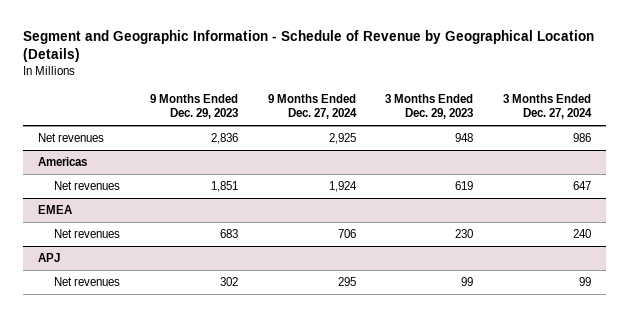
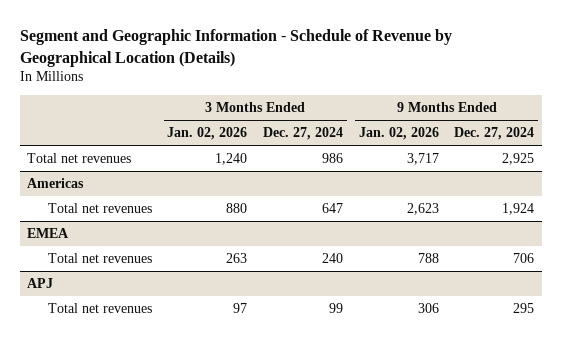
[149,93,238,120] 9 Months Ended Dec. 29, 2023 -> none
[385,93,474,120] 3 Months Ended Dec. 29, 2023 -> none
none -> [167,127,248,141] Jan. 02, 2026
none -> [358,127,439,141] Jan. 02, 2026
[38,132,105,142] Net revenues -> [27,152,132,163] Total net revenues
[53,180,120,190] Net revenues -> [47,202,152,213] Total net revenues
[53,228,120,238] Net revenues -> [47,252,152,263] Total net revenues
[53,276,120,286] Net revenues -> [47,302,152,313] Total net revenues

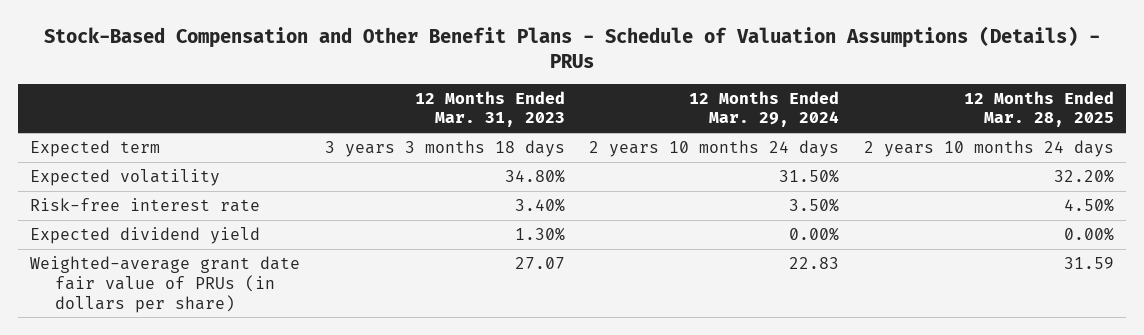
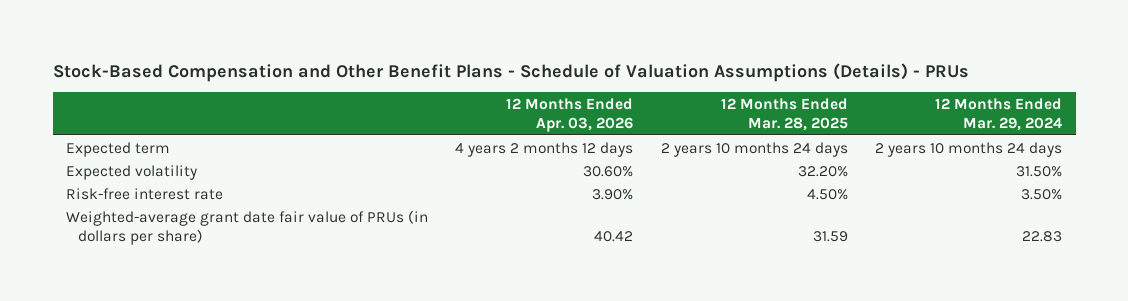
[414,90,565,128] 12 Months Ended Mar. 31, 2023 -> none
none -> [506,97,634,132] 12 Months Ended Apr. 03, 2026
[29,226,260,244] Expected dividend yield -> none

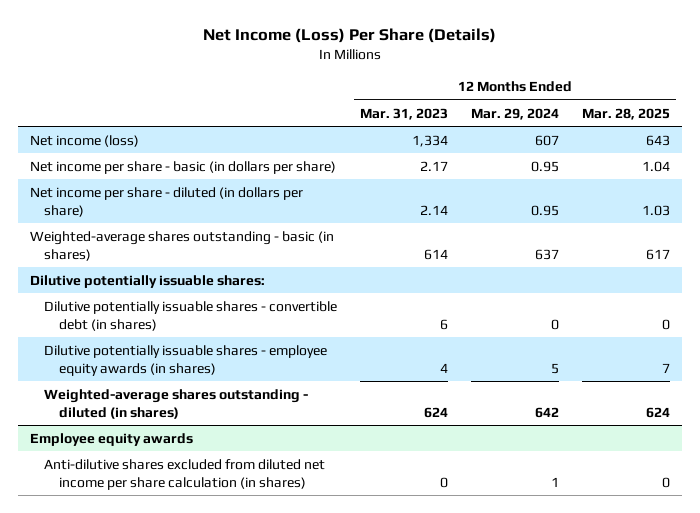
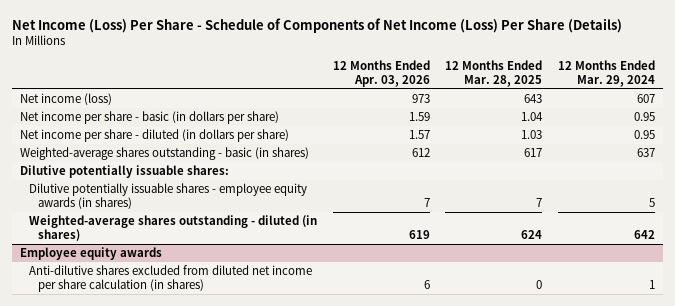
[203,28,497,44] Net Income (Loss) Per Share (Details) -> [11,17,622,33] Net Income (Loss) Per Share - Schedule of Components of Net Income (Loss) Per Share (Details)
[360,107,449,120] Mar. 31, 2023 -> none
none -> [332,59,430,88] 12 Months Ended Apr. 03, 2026
[44,300,338,331] Dilutive potentially issuable shares - convertible debt (in shares) -> none

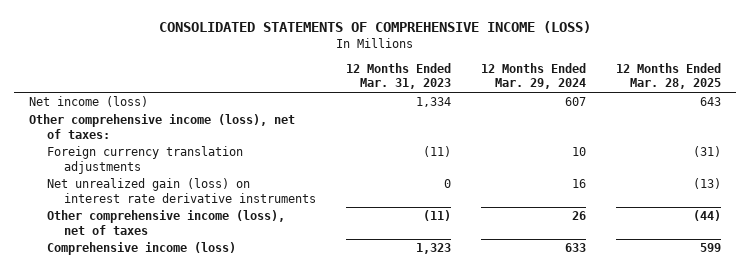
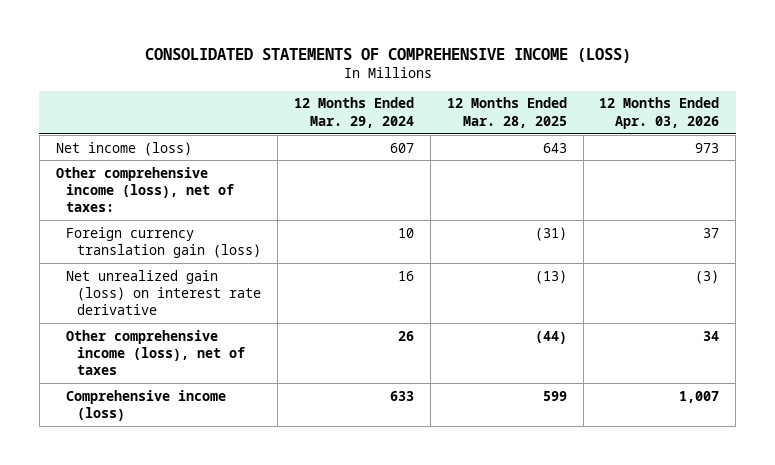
[346,62,452,90] 12 Months Ended Mar. 31, 2023 -> none
none -> [599,97,720,129] 12 Months Ended Apr. 03, 2026
[46,146,243,174] Foreign currency translation adjustments -> [66,226,261,258] Foreign currency translation gain (loss)
[46,178,317,203] Net unrealized gain (loss) on interest rate derivative instruments -> [66,269,261,315] Net unrealized gain (loss) on interest rate derivative

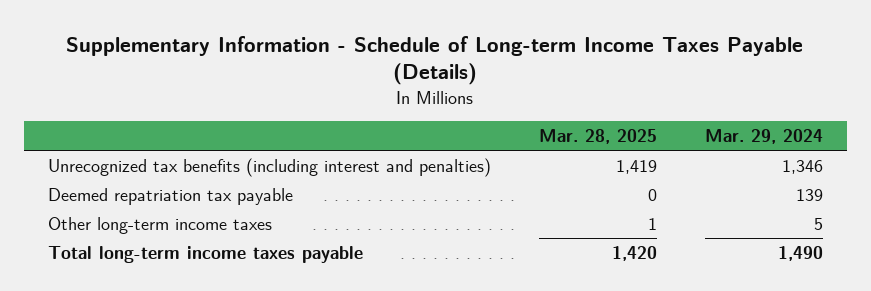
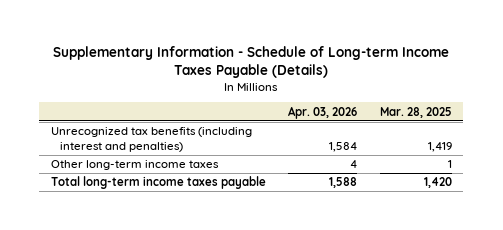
[704,129,823,145] Mar. 29, 2024 -> none
none -> [288,105,358,119] Apr. 03, 2026
[47,187,293,205] Deemed repatriation tax payable -> none

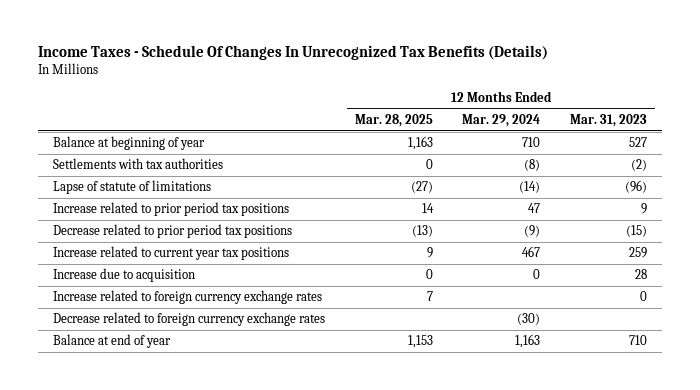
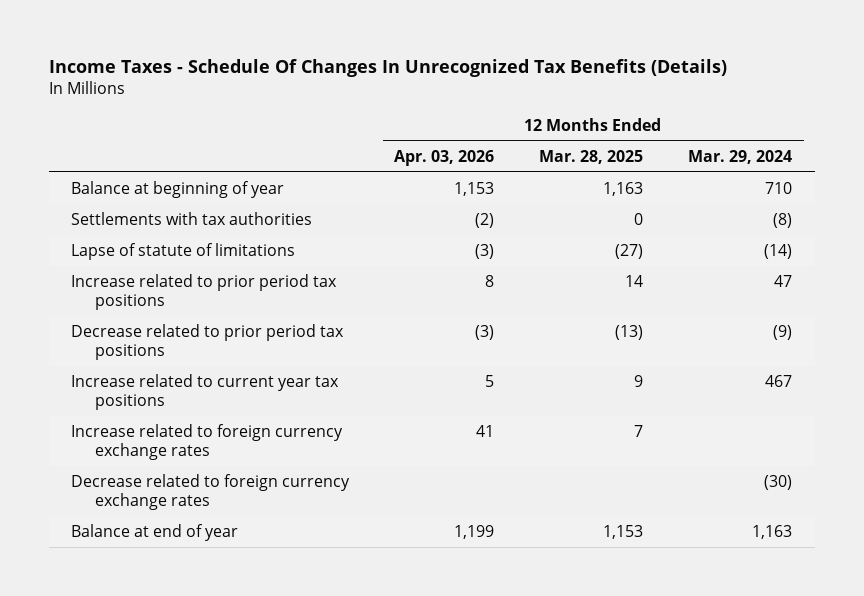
[570,114,648,128] Mar. 31, 2023 -> none
none -> [394,149,495,166] Apr. 03, 2026
[52,268,195,283] Increase due to acquisition -> none

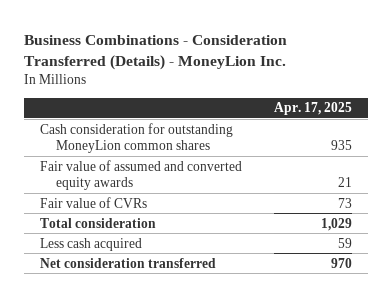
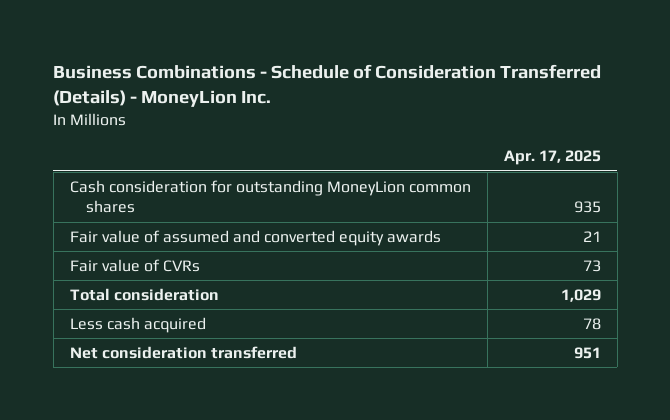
[23,34,287,70] Business Combinations - Consideration Transferred (Details) - MoneyLion Inc. -> [53,64,602,108] Business Combinations - Schedule of Consideration Transferred (Details) - MoneyLion Inc.
[338,237,353,248] 59 -> [582,317,601,330] 78
[331,257,353,268] 970 -> [573,346,601,359] 951

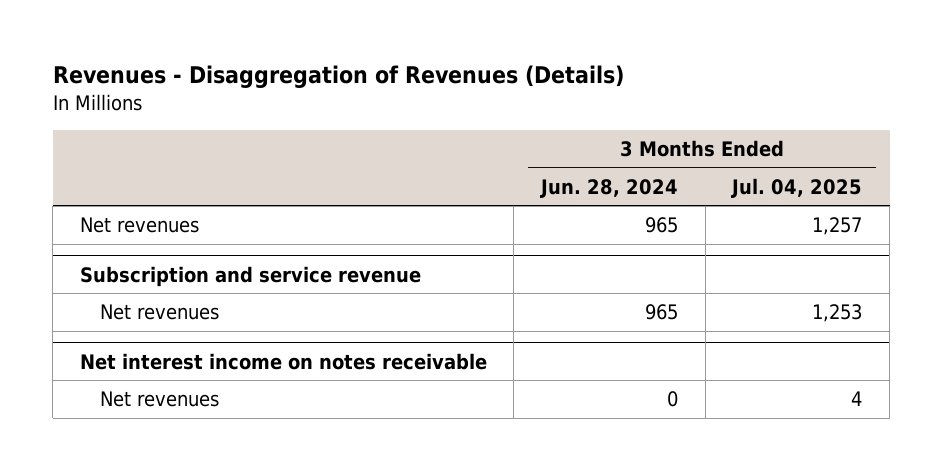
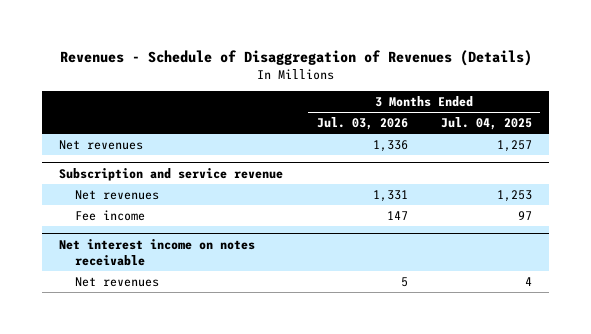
[52,65,624,89] Revenues - Disaggregation of Revenues (Details) -> [59,49,532,66] Revenues - Schedule of Disaggregation of Revenues (Details)
[540,178,679,198] Jun. 28, 2024 -> none
none -> [316,117,408,131] Jul. 03, 2026
none -> [74,209,145,221] Fee income

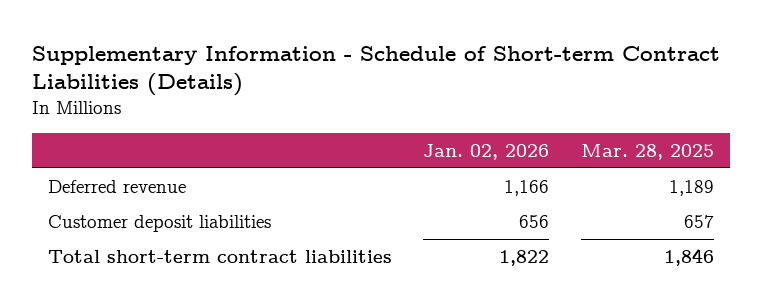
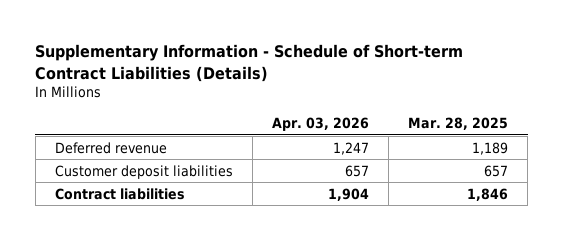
[423,143,550,160] Jan. 02, 2026 -> none
none -> [272,116,370,131] Apr. 03, 2026
[47,249,392,263] Total short-term contract liabilities -> [55,187,186,200] Contract liabilities

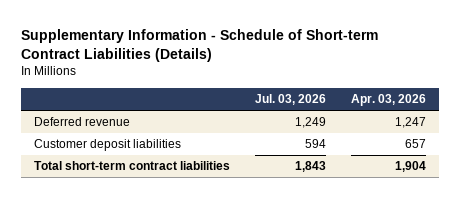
[408,116,509,130] Mar. 28, 2025 -> none
none -> [255,93,327,105] Jul. 03, 2026
[55,187,186,200] Contract liabilities -> [33,161,230,171] Total short-term contract liabilities

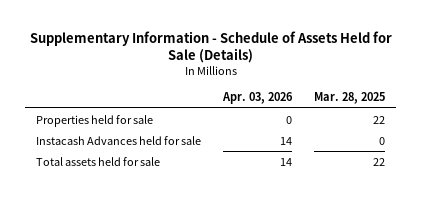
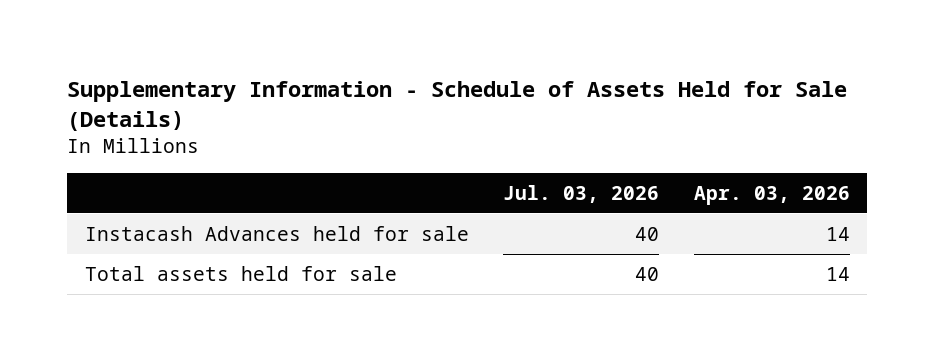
[314,92,386,105] Mar. 28, 2025 -> none
none -> [503,184,660,203] Jul. 03, 2026
[36,114,154,127] Properties held for sale -> none

